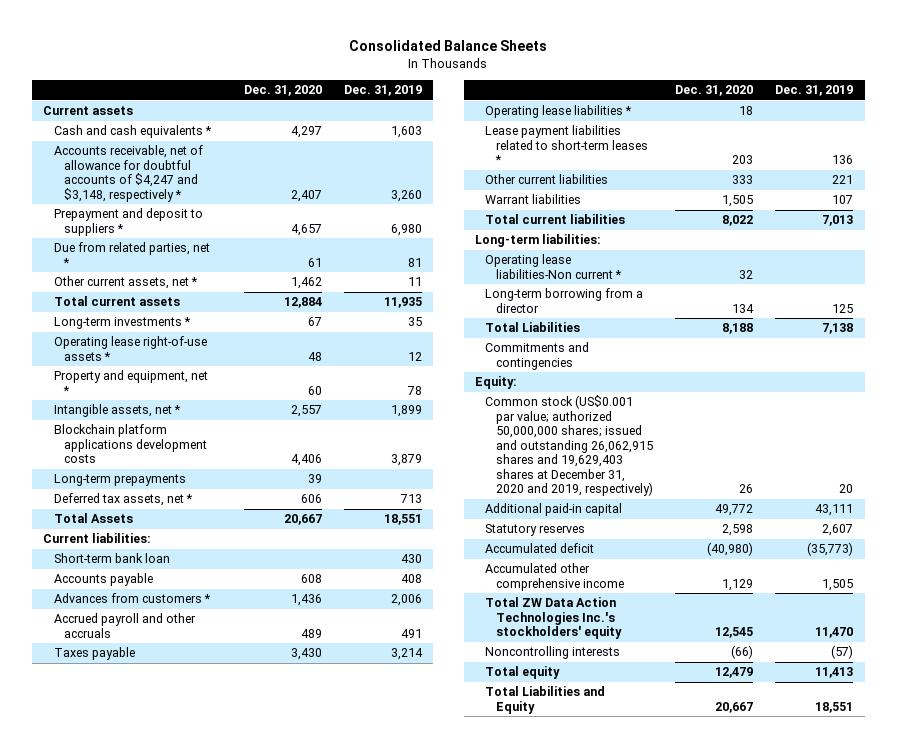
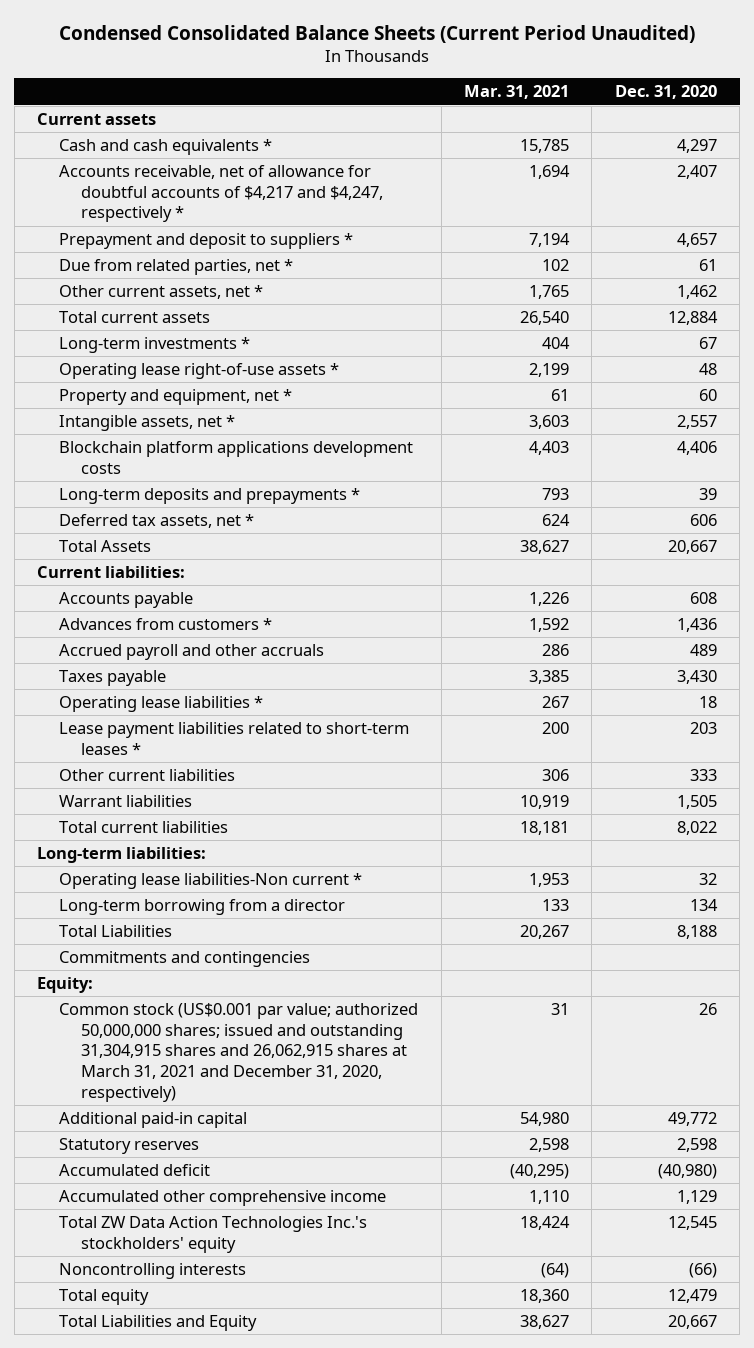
[349,40,548,52] Consolidated Balance Sheets -> [58,24,695,43] Condensed Consolidated Balance Sheets (Current Period Unaudited)
[343,85,422,97] Dec. 31, 2019 -> none
none -> [463,85,569,100] Mar. 31, 2021
[53,145,203,202] Accounts receivable, net of allowance for doubtful accounts of $4,247 and $3,148, respectively * -> [59,165,384,223] Accounts receivable, net of allowance for doubtful accounts of $4,217 and $4,247, respectively *
[53,474,186,487] Long-term prepayments -> [59,488,361,505] Long-term deposits and prepayments *
[53,553,170,564] Short-term bank loan -> none
[485,395,654,497] Common stock (US$0.001 par value; authorized 50,000,000 shares; issued and outstanding 26,062,915 shares and 19,629,403 shares at December 31, 2020 and 2019, respectively) -> [59,1003,419,1102] Common stock (US$0.001 par value; authorized 50,000,000 shares; issued and outstanding 31,304,915 shares and 26,062,915 shares at March 31, 2021 and December 31, 2020, respectively)

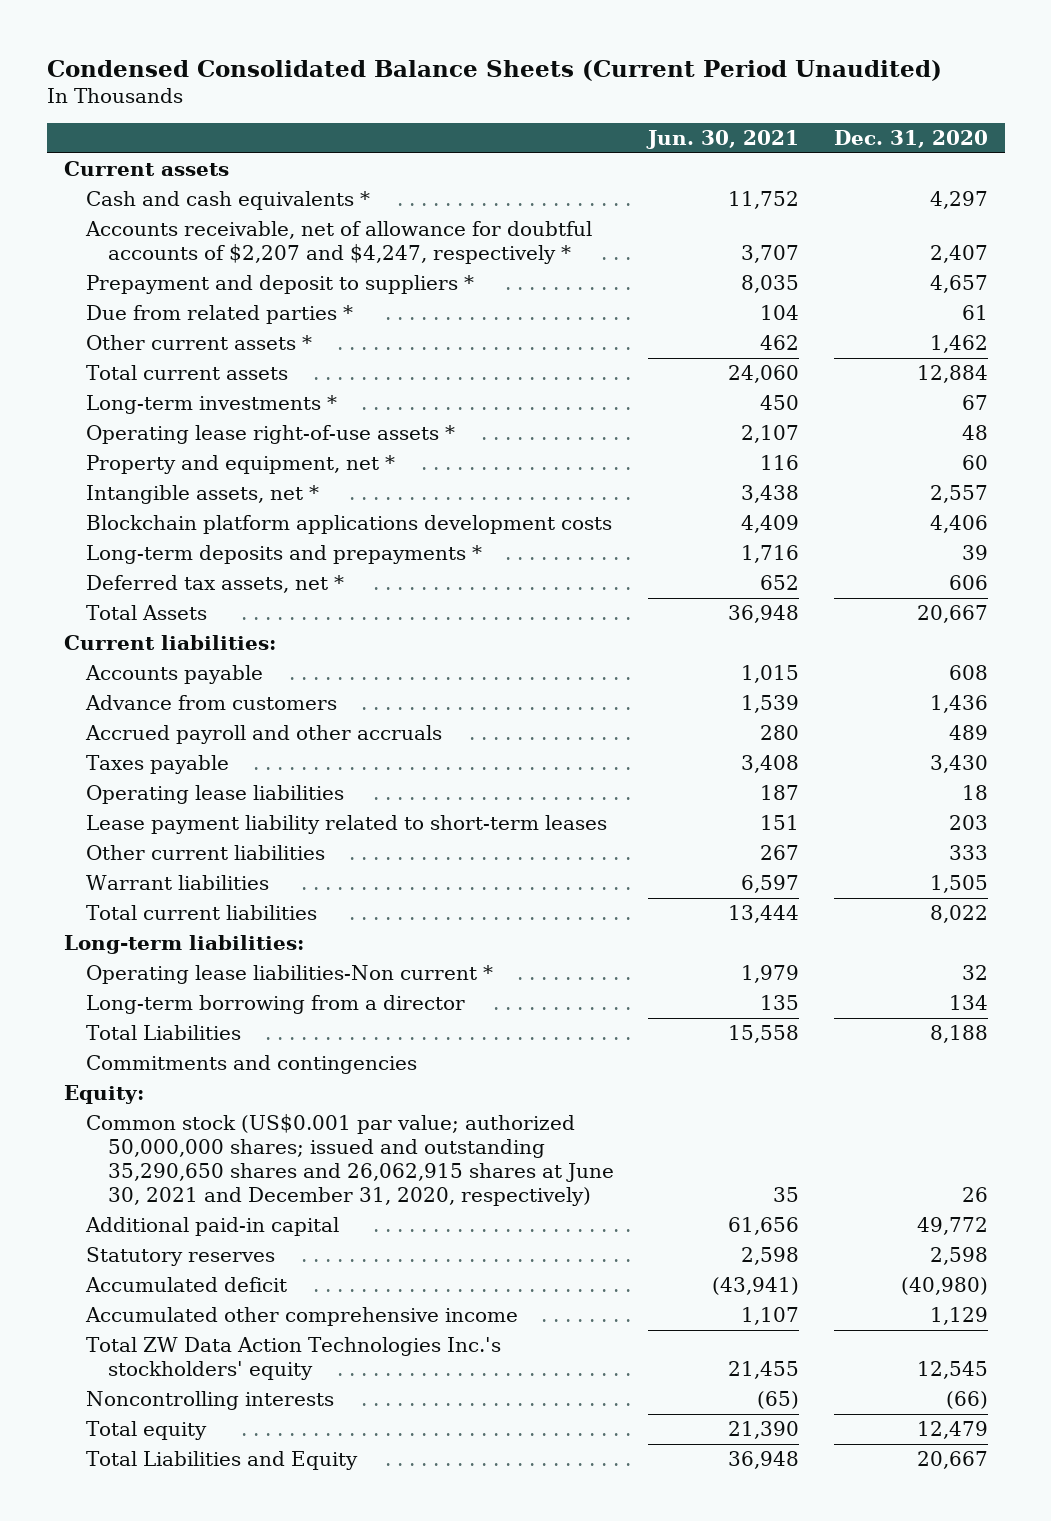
[463,85,569,100] Mar. 31, 2021 -> none
none -> [646,130,800,150] Jun. 30, 2021
[59,165,384,223] Accounts receivable, net of allowance for doubtful accounts of $4,217 and $4,247, respectively * -> [84,221,592,265] Accounts receivable, net of allowance for doubtful accounts of $2,207 and $4,247, respectively *
[59,259,294,276] Due from related parties, net * -> [85,305,353,325] Due from related parties *
[59,285,264,300] Other current assets, net * -> [85,335,312,351] Other current assets *
[59,618,273,631] Advances from customers * -> [84,695,337,711] Advance from customers
[59,696,264,713] Operating lease liabilities * -> [85,785,344,805] Operating lease liabilities
[59,722,410,755] Lease payment liabilities related to short-term leases * -> [85,815,607,835] Lease payment liability related to short-term leases
[59,1003,419,1102] Common stock (US$0.001 par value; authorized 50,000,000 shares; issued and outstanding 31,304,915 shares and 26,062,915 shares at March 31, 2021 and December 31, 2020, respectively) -> [85,1114,615,1207] Common stock (US$0.001 par value; authorized 50,000,000 shares; issued and outstanding 35,290,650 shares and 26,062,915 shares at June 30, 2021 and December 31, 2020, respectively)

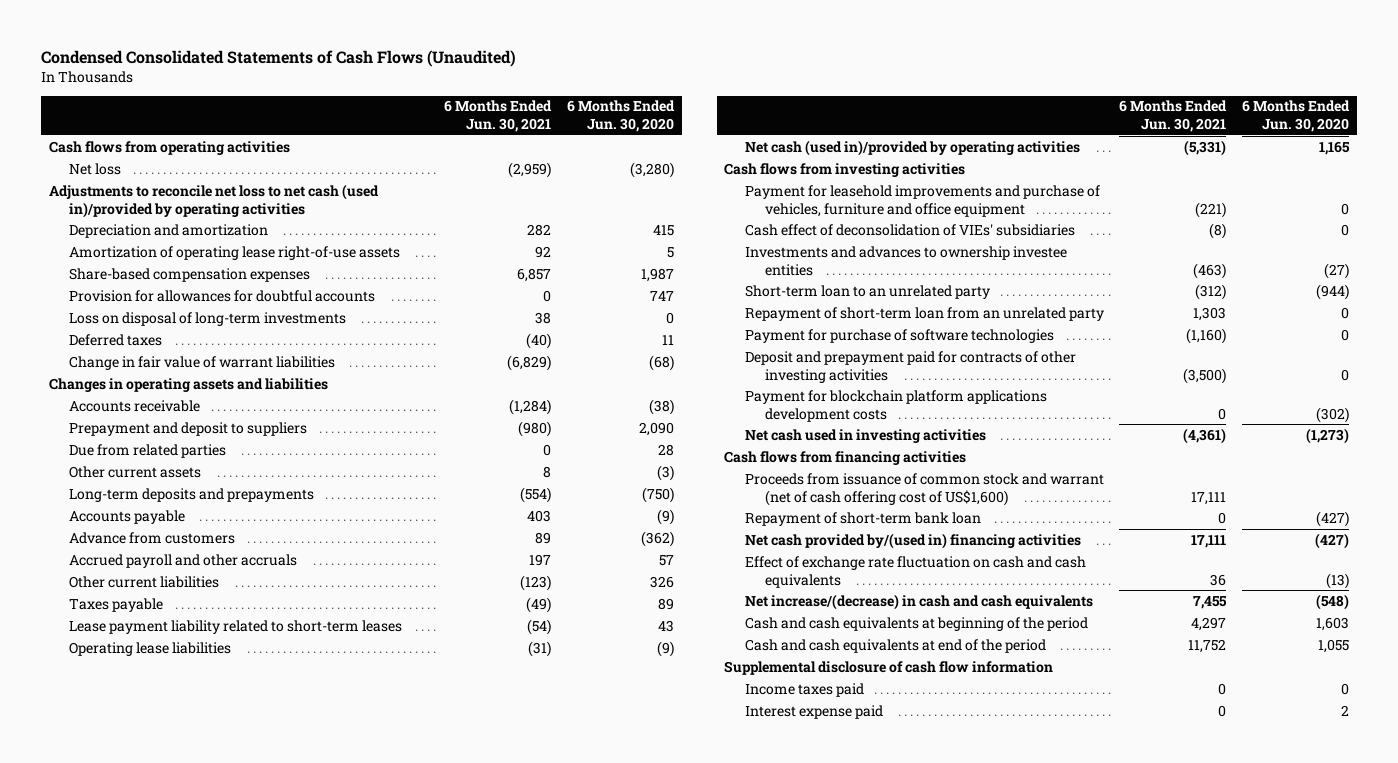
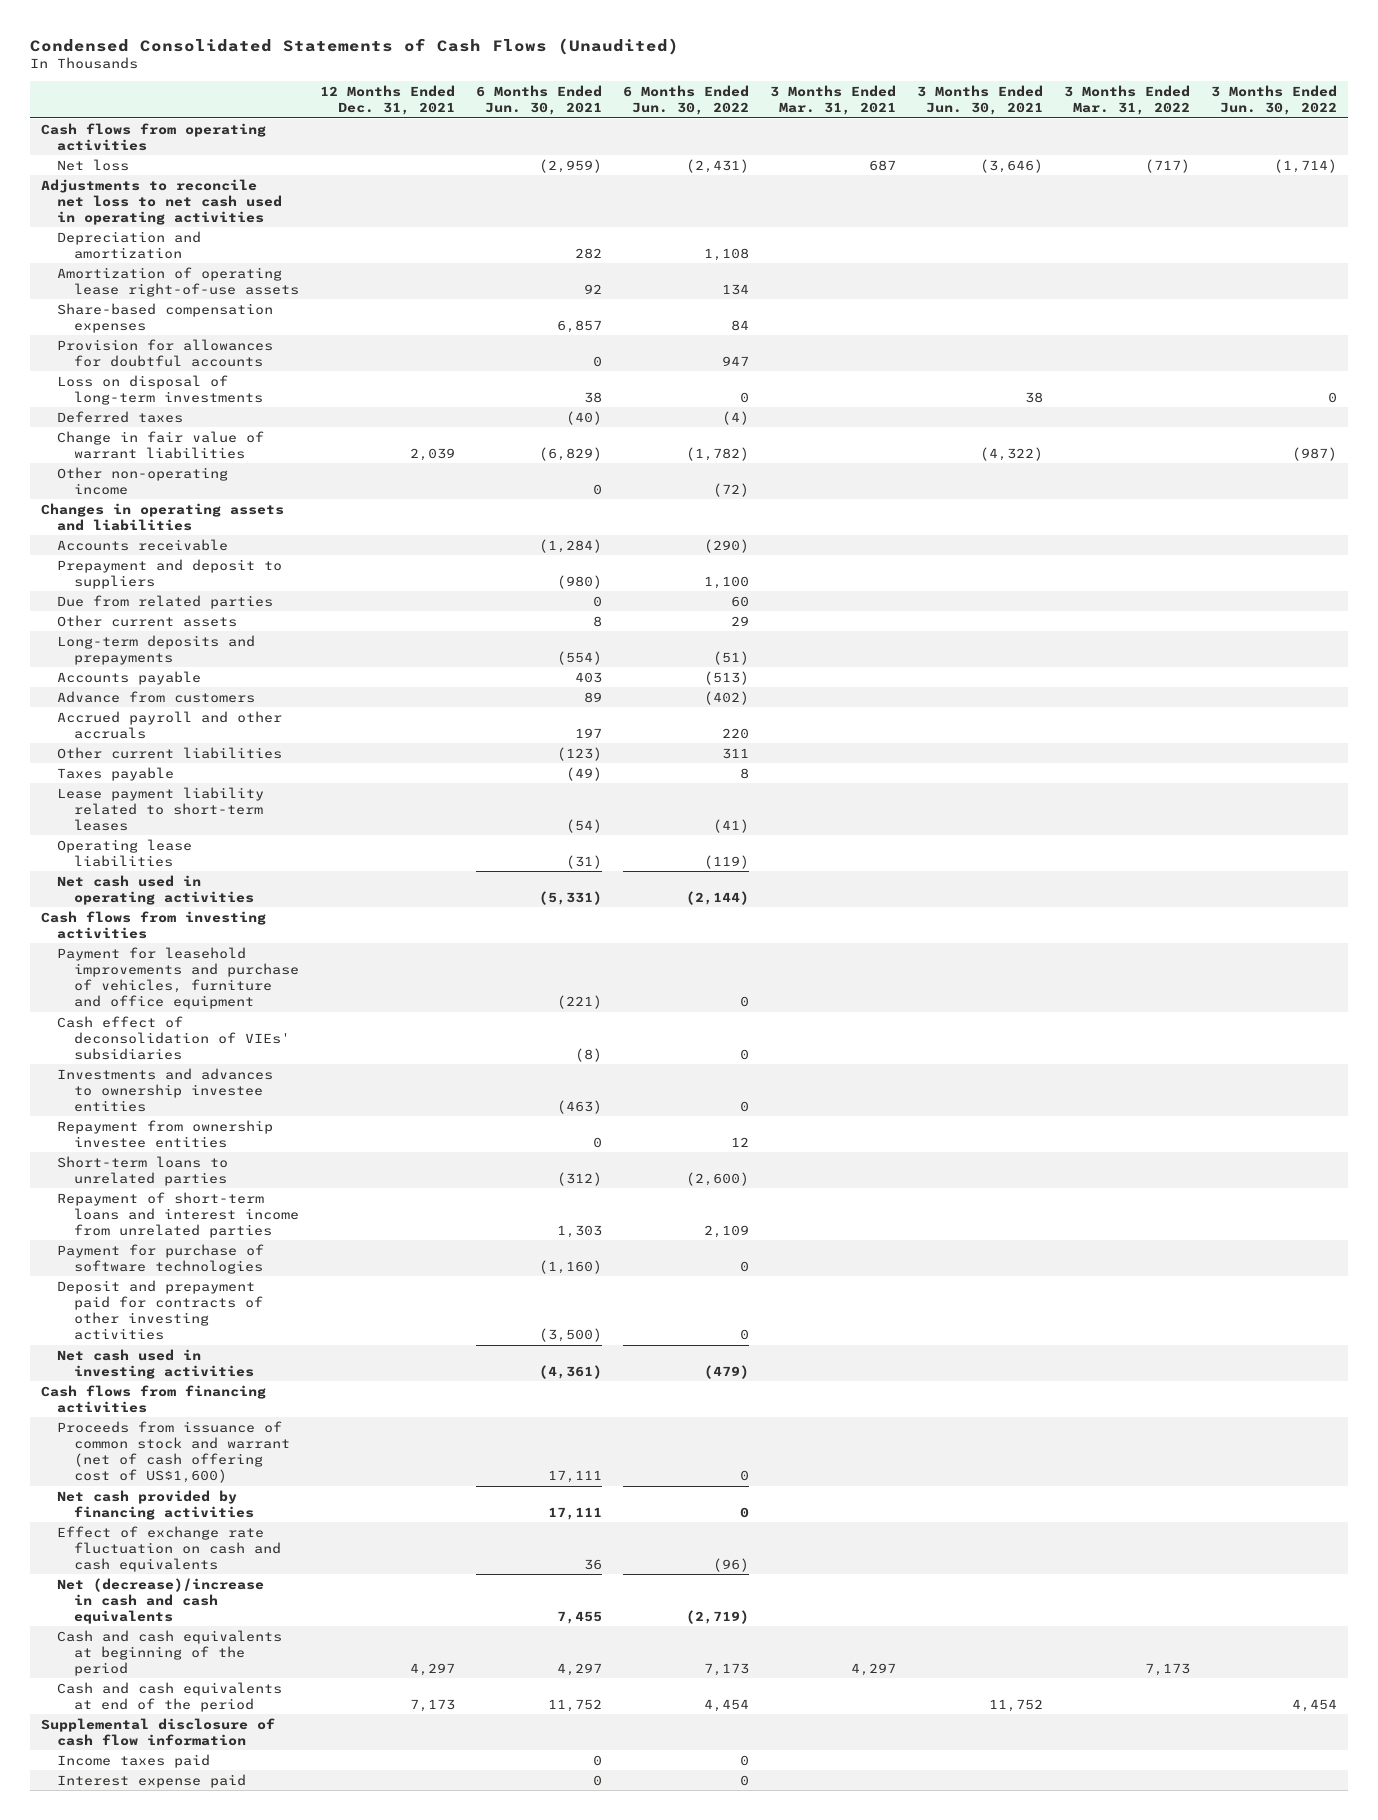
[566,100,675,133] 6 Months Ended Jun. 30, 2020 -> none
none -> [320,84,456,116] 12 Months Ended Dec. 31, 2021
none -> [623,84,750,116] 6 Months Ended Jun. 30, 2022
none -> [770,84,897,116] 3 Months Ended Mar. 31, 2021
none -> [917,84,1044,116] 3 Months Ended Jun. 30, 2021
none -> [1064,84,1191,116] 3 Months Ended Mar. 31, 2022
none -> [1211,84,1338,116] 3 Months Ended Jun. 30, 2022
[49,183,380,218] Adjustments to reconcile net loss to net cash (used in)/provided by operating activities -> [40,178,283,225] Adjustments to reconcile net loss to net cash used in operating activities
none -> [57,466,229,495] Other non-operating income
[744,139,1080,156] Net cash (used in)/provided by operating activities -> [57,874,255,905] Net cash used in operating activities
none -> [57,1119,274,1148] Repayment from ownership investee entities
[744,284,990,299] Short-term loan to an unrelated party -> [57,1155,229,1186] Short-term loans to unrelated parties
[744,306,1104,321] Repayment of short-term loan from an unrelated party -> [57,1191,300,1238] Repayment of short-term loans and interest income from unrelated parties
[744,389,1047,422] Payment for blockchain platform applications development costs -> none
[744,511,981,526] Repayment of short-term bank loan -> none
[744,532,1081,549] Net cash provided by/(used in) financing activities -> [57,1489,255,1520] Net cash provided by financing activities
[744,593,1093,610] Net increase/(decrease) in cash and cash equivalents -> [57,1577,265,1624] Net (decrease)/increase in cash and cash equivalents

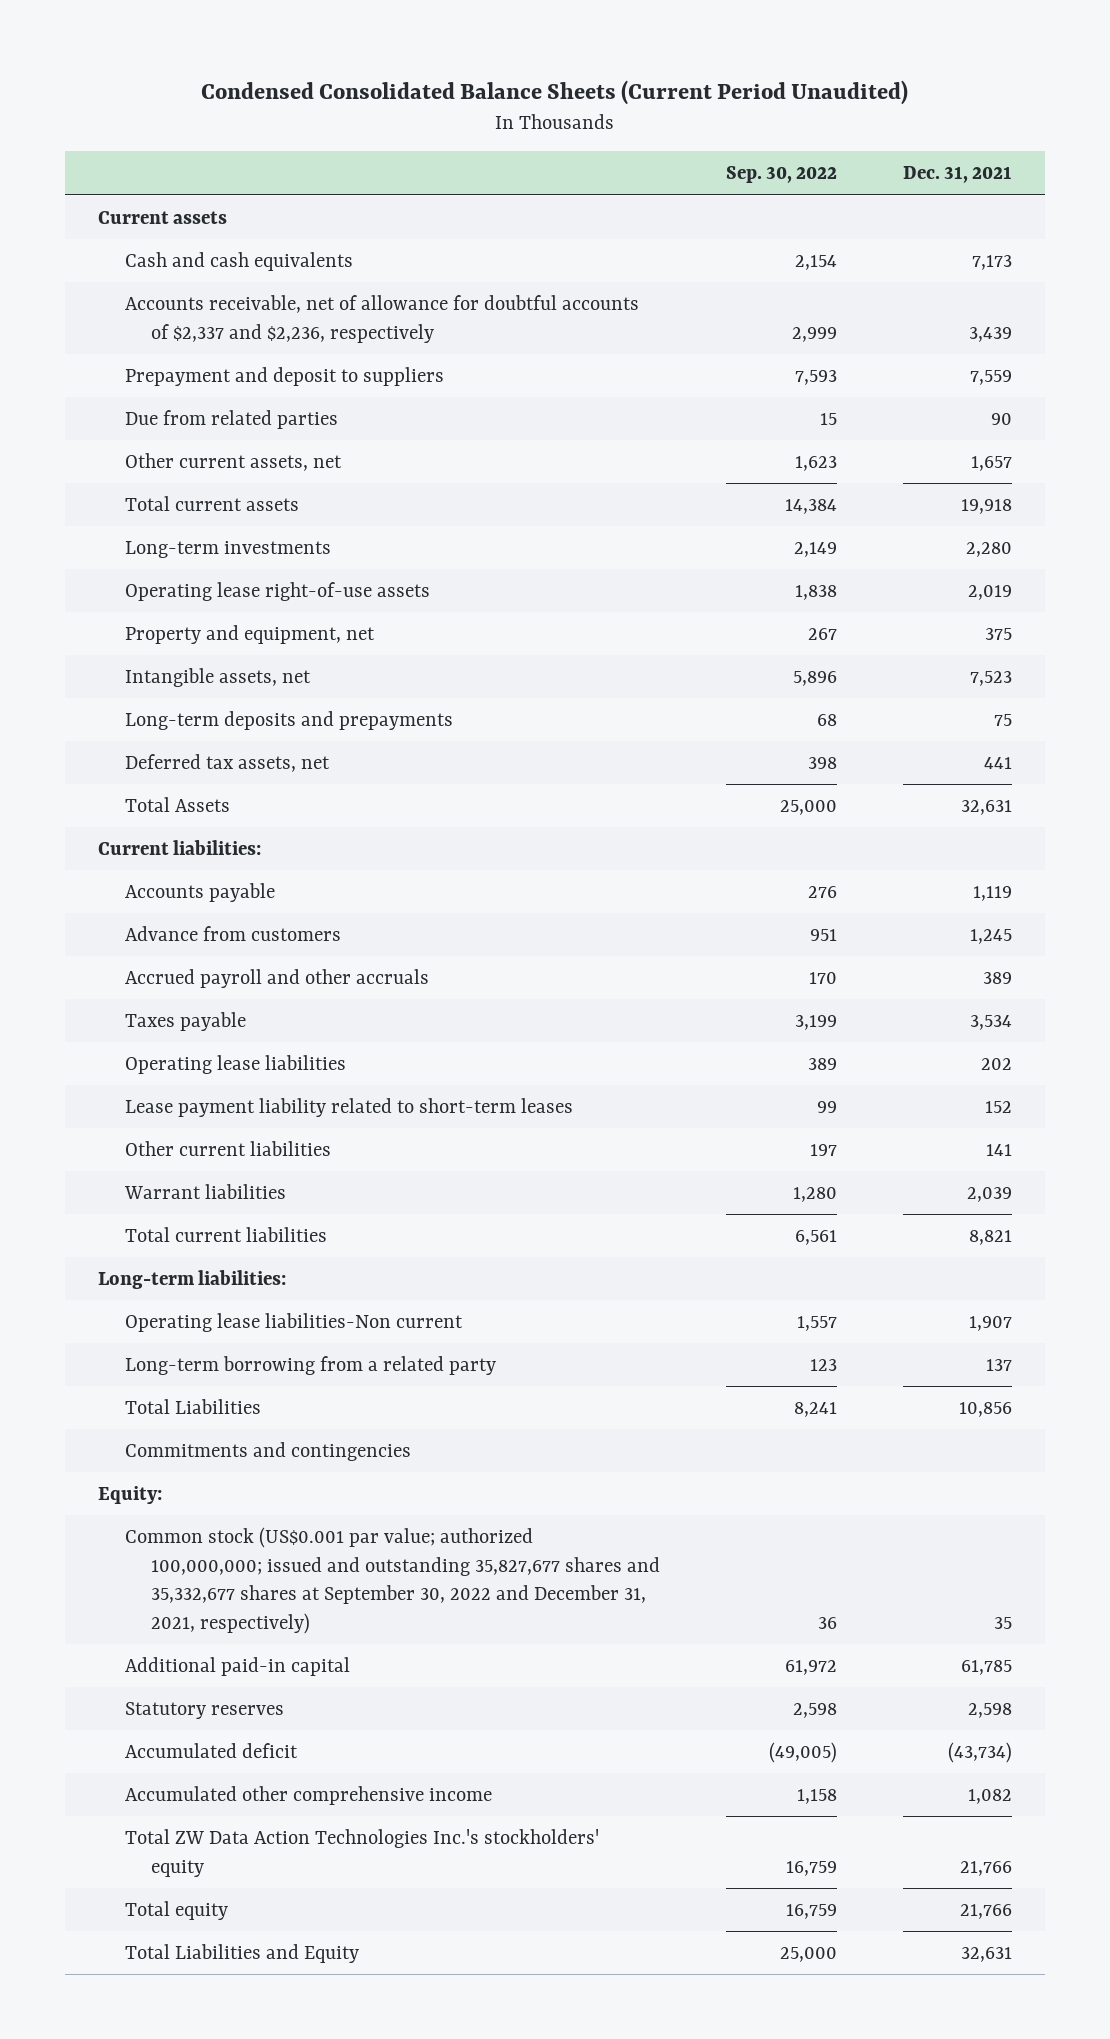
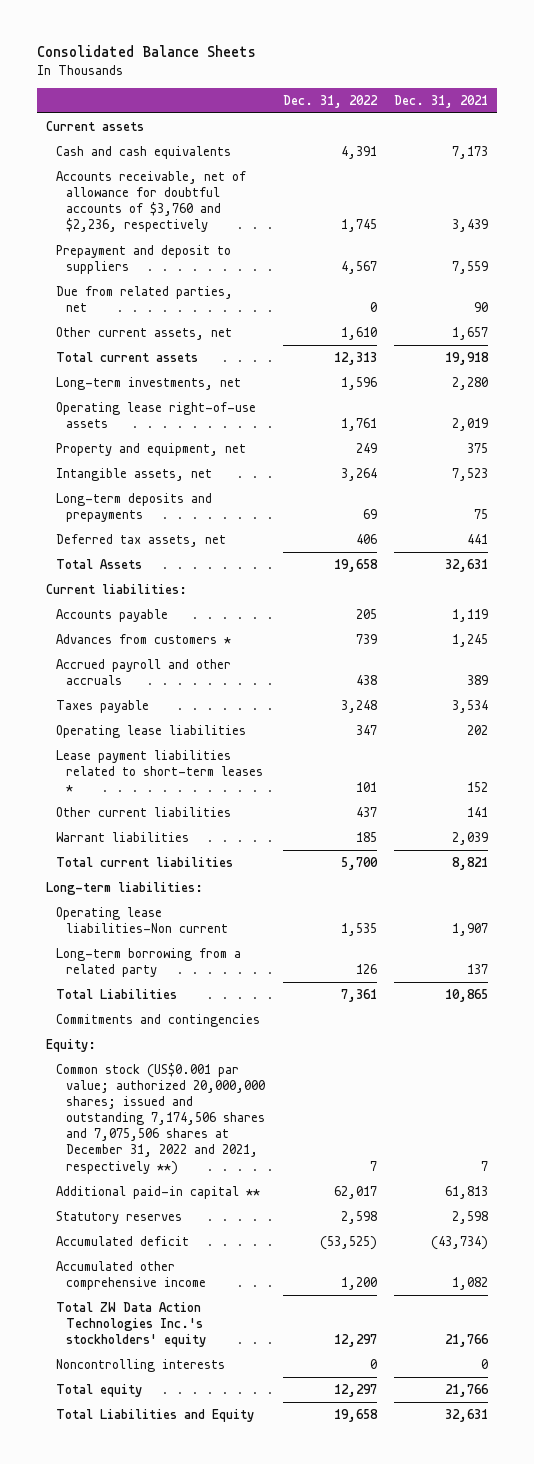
[201,80,909,106] Condensed Consolidated Balance Sheets (Current Period Unaudited) -> [37,45,257,58] Consolidated Balance Sheets
[726,166,838,184] Sep. 30, 2022 -> none
none -> [282,94,378,108] Dec. 31, 2022
[124,295,639,343] Accounts receivable, net of allowance for doubtful accounts of $2,337 and $2,236, respectively -> [56,171,247,233] Accounts receivable, net of allowance for doubtful accounts of $3,760 and $2,236, respectively
[124,410,338,430] Due from related parties -> [56,286,234,313] Due from related parties, net
[124,541,331,559] Long-term investments -> [56,377,242,391] Long-term investments, net
[124,926,341,942] Advance from customers -> [56,634,232,645] Advances from customers *
[124,1098,573,1118] Lease payment liability related to short-term leases -> [56,750,264,793] Lease payment liabilities related to short-term leases *
[959,1402,1013,1418] 10,856 -> [445,989,489,1003] 10,865
[124,1527,661,1634] Common stock (US$0.001 par value; authorized 100,000,000; issued and outstanding 35,827,677 shares and 35,332,677 shares at September 30, 2022 and December 31, 2021, respectively) -> [56,1063,266,1175] Common stock (US$0.001 par value; authorized 20,000,000 shares; issued and outstanding 7,174,506 shares and 7,075,506 shares at December 31, 2022 and 2021, respectively **)
[994,1616,1013,1629] 35 -> [481,1160,489,1171] 7
[124,1657,350,1677] Additional paid-in capital -> [56,1186,261,1200] Additional paid-in capital **
[961,1660,1013,1676] 61,785 -> [445,1186,489,1200] 61,813
none -> [56,1359,226,1373] Noncontrolling interests

